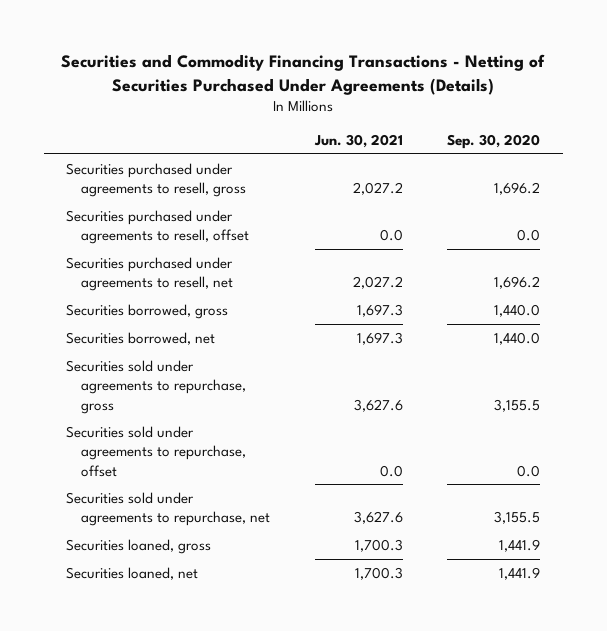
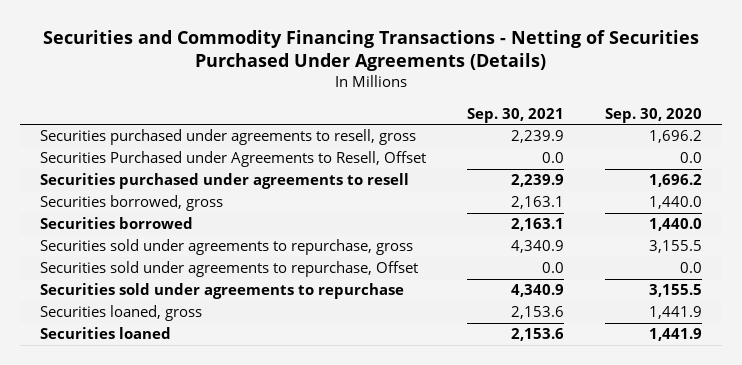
[313,134,403,149] Jun. 30, 2021 -> none
none -> [467,107,565,123] Sep. 30, 2021
[66,209,250,245] Securities purchased under agreements to resell, offset -> [40,151,427,168] Securities Purchased under Agreements to Resell, Offset
[66,256,234,292] Securities purchased under agreements to resell, net -> [40,173,410,190] Securities purchased under agreements to resell
[66,331,216,345] Securities borrowed, net -> [40,217,194,230] Securities borrowed
[66,425,247,477] Securities sold under agreements to repurchase, offset -> [40,261,419,278] Securities sold under agreements to repurchase, Offset
[66,491,271,527] Securities sold under agreements to repurchase, net -> [40,283,405,300] Securities sold under agreements to repurchase
[66,566,199,580] Securities loaned, net -> [40,327,172,340] Securities loaned

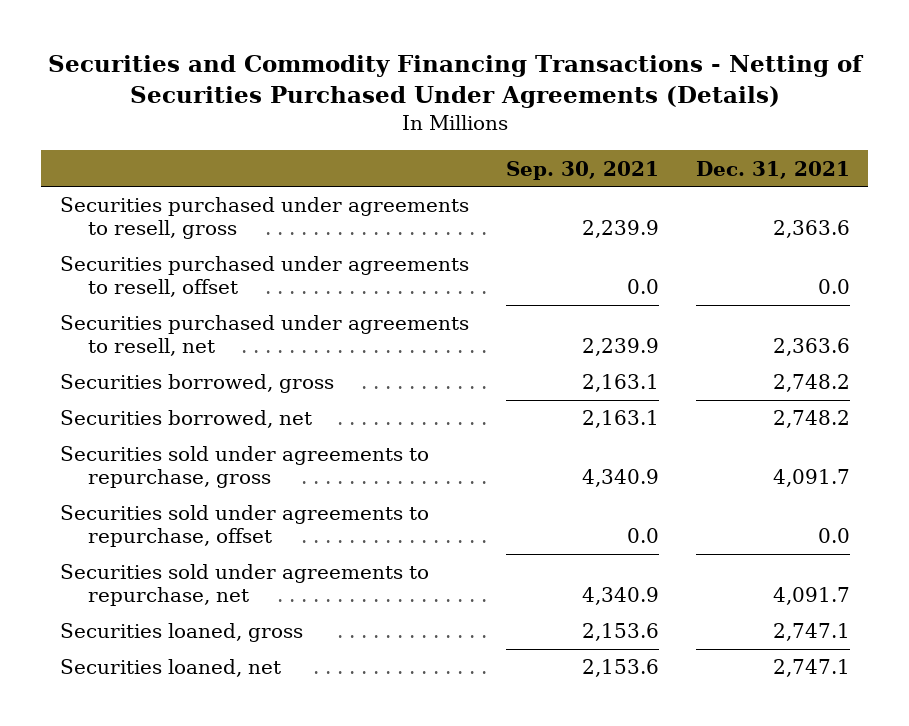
[605,107,703,123] Sep. 30, 2020 -> none
none -> [695,160,850,179] Dec. 31, 2021
[40,151,427,168] Securities Purchased under Agreements to Resell, Offset -> [59,256,469,298] Securities purchased under agreements to resell, offset
[40,173,410,190] Securities purchased under agreements to resell -> [59,315,469,357] Securities purchased under agreements to resell, net
[40,217,194,230] Securities borrowed -> [59,410,312,429] Securities borrowed, net
[40,261,419,278] Securities sold under agreements to repurchase, Offset -> [59,505,429,548] Securities sold under agreements to repurchase, offset
[40,283,405,300] Securities sold under agreements to repurchase -> [59,564,429,607] Securities sold under agreements to repurchase, net
[40,327,172,340] Securities loaned -> [59,659,281,678] Securities loaned, net

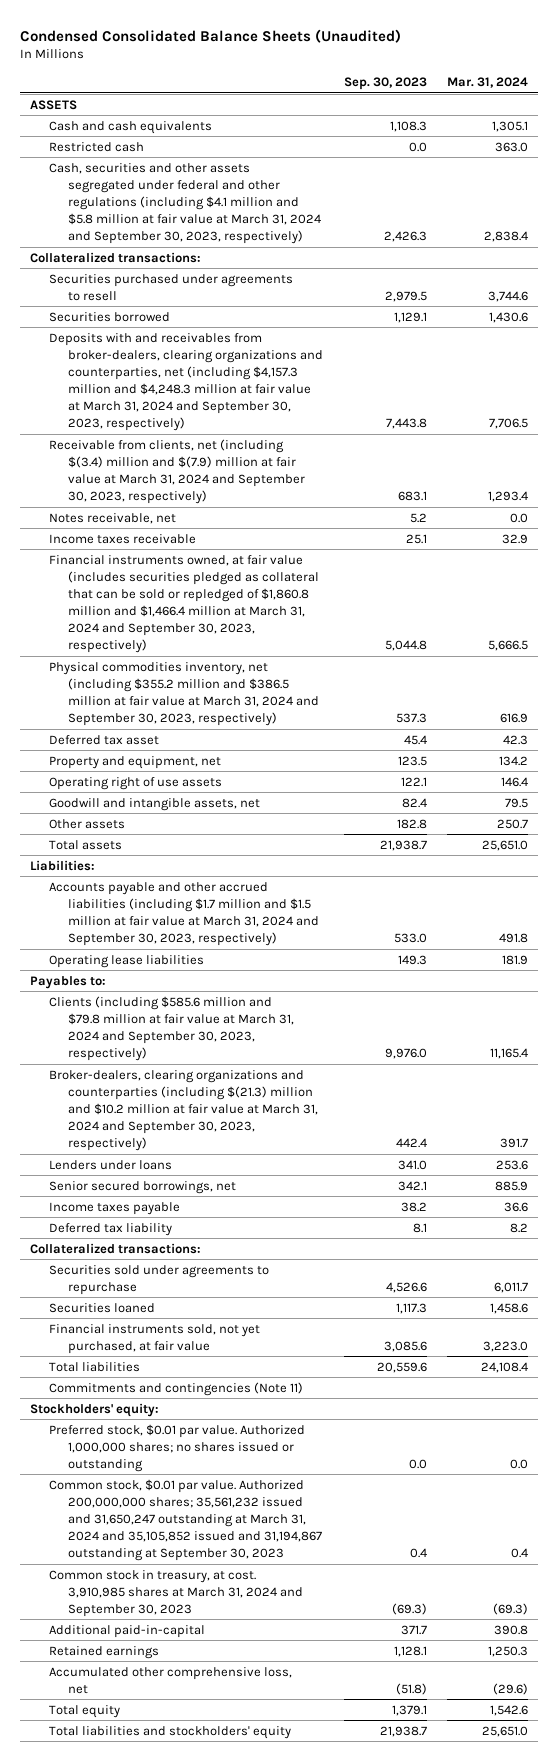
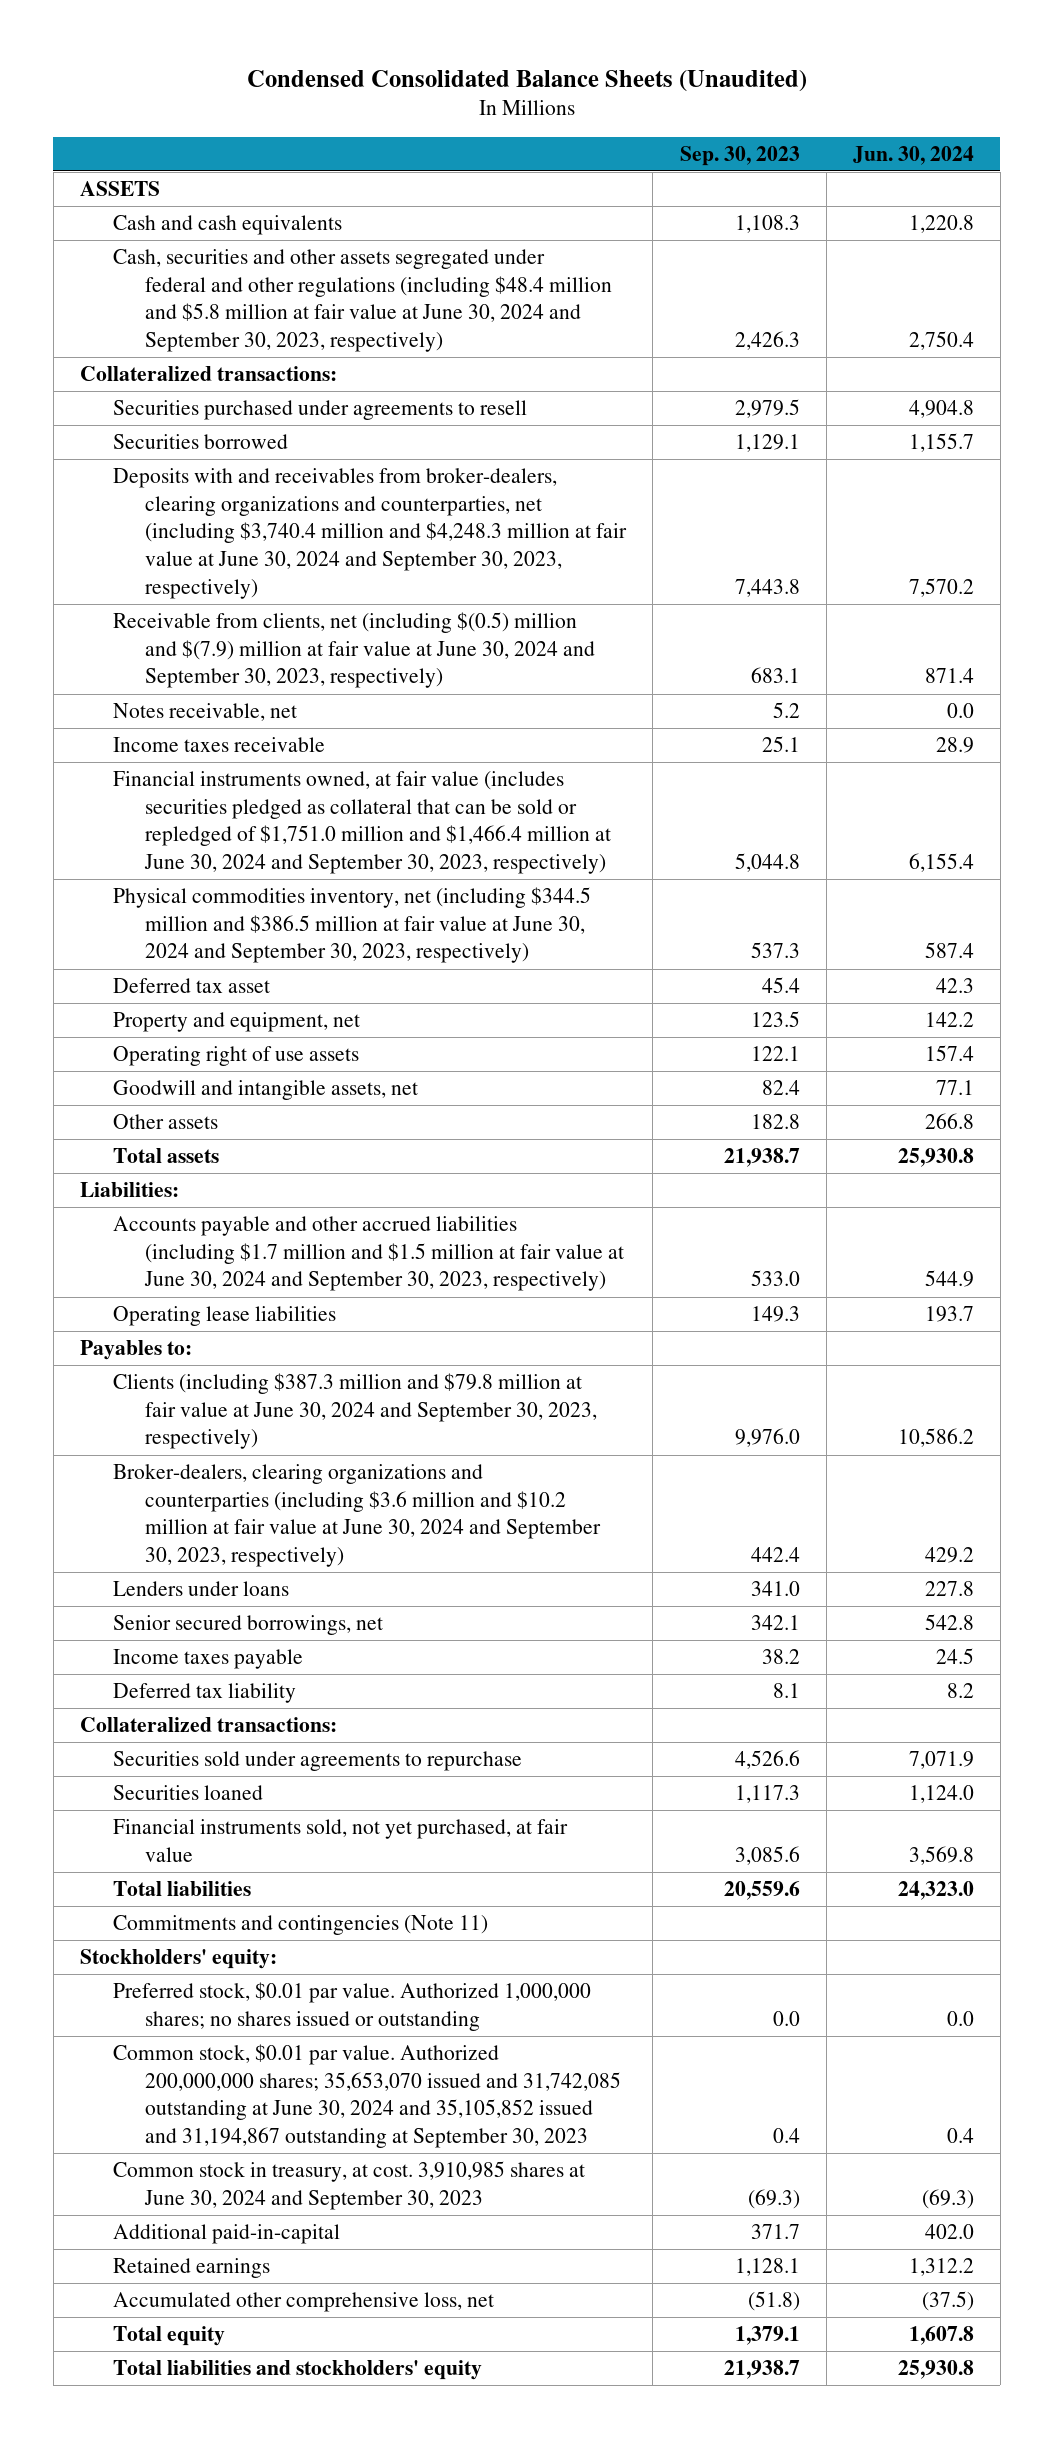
[447,77,529,89] Mar. 31, 2024 -> none
none -> [852,145,974,165] Jun. 30, 2024
[49,141,145,152] Restricted cash -> none
[49,162,322,245] Cash, securities and other assets segregated under federal and other regulations (including $4.1 million and $5.8 million at fair value at March 31, 2024 and September 30, 2023, respectively) -> [112,249,613,353] Cash, securities and other assets segregated under federal and other regulations (including $48.4 million and $5.8 million at fair value at June 30, 2024 and September 30, 2023, respectively)
[49,332,324,432] Deposits with and receivables from broker-dealers, clearing organizations and counterparties, net (including $4,157.3 million and $4,248.3 million at fair value at March 31, 2024 and September 30, 2023, respectively) -> [112,468,628,599] Deposits with and receivables from broker-dealers, clearing organizations and counterparties, net (including $3,740.4 million and $4,248.3 million at fair value at June 30, 2024 and September 30, 2023, respectively)
[49,438,306,505] Receivable from clients, net (including $(3.4) million and $(7.9) million at fair value at March 31, 2024 and September 30, 2023, respectively) -> [112,612,596,689] Receivable from clients, net (including $(0.5) million and $(7.9) million at fair value at June 30, 2024 and September 30, 2023, respectively)
[49,554,320,654] Financial instruments owned, at fair value (includes securities pledged as collateral that can be sold or repledged of $1,860.8 million and $1,466.4 million at March 31, 2024 and September 30, 2023, respectively) -> [112,771,612,875] Financial instruments owned, at fair value (includes securities pledged as collateral that can be sold or repledged of $1,751.0 million and $1,466.4 million at June 30, 2024 and September 30, 2023, respectively)
[49,661,320,727] Physical commodities inventory, net (including $355.2 million and $386.5 million at fair value at March 31, 2024 and September 30, 2023, respectively) -> [112,887,591,964] Physical commodities inventory, net (including $344.5 million and $386.5 million at fair value at June 30, 2024 and September 30, 2023, respectively)
[49,881,320,947] Accounts payable and other accrued liabilities (including $1.7 million and $1.5 million at fair value at March 31, 2024 and September 30, 2023, respectively) -> [112,1216,625,1292] Accounts payable and other accrued liabilities (including $1.7 million and $1.5 million at fair value at June 30, 2024 and September 30, 2023, respectively)
[49,995,295,1062] Clients (including $585.6 million and $79.8 million at fair value at March 31, 2024 and September 30, 2023, respectively) -> [112,1373,598,1450] Clients (including $387.3 million and $79.8 million at fair value at June 30, 2024 and September 30, 2023, respectively)
[49,1069,319,1152] Broker-dealers, clearing organizations and counterparties (including $(21.3) million and $10.2 million at fair value at March 31, 2024 and September 30, 2023, respectively) -> [112,1464,602,1568] Broker-dealers, clearing organizations and counterparties (including $3.6 million and $10.2 million at fair value at June 30, 2024 and September 30, 2023, respectively)
[49,1478,323,1562] Common stock, $0.01 par value. Authorized 200,000,000 shares; 35,561,232 issued and 31,650,247 outstanding at March 31, 2024 and 35,105,852 issued and 31,194,867 outstanding at September 30, 2023 -> [112,2044,622,2149] Common stock, $0.01 par value. Authorized 200,000,000 shares; 35,653,070 issued and 31,742,085 outstanding at June 30, 2024 and 35,105,852 issued and 31,194,867 outstanding at September 30, 2023
[49,1569,304,1618] Common stock in treasury, at cost. 3,910,985 shares at March 31, 2024 and September 30, 2023 -> [112,2161,585,2210] Common stock in treasury, at cost. 3,910,985 shares at June 30, 2024 and September 30, 2023

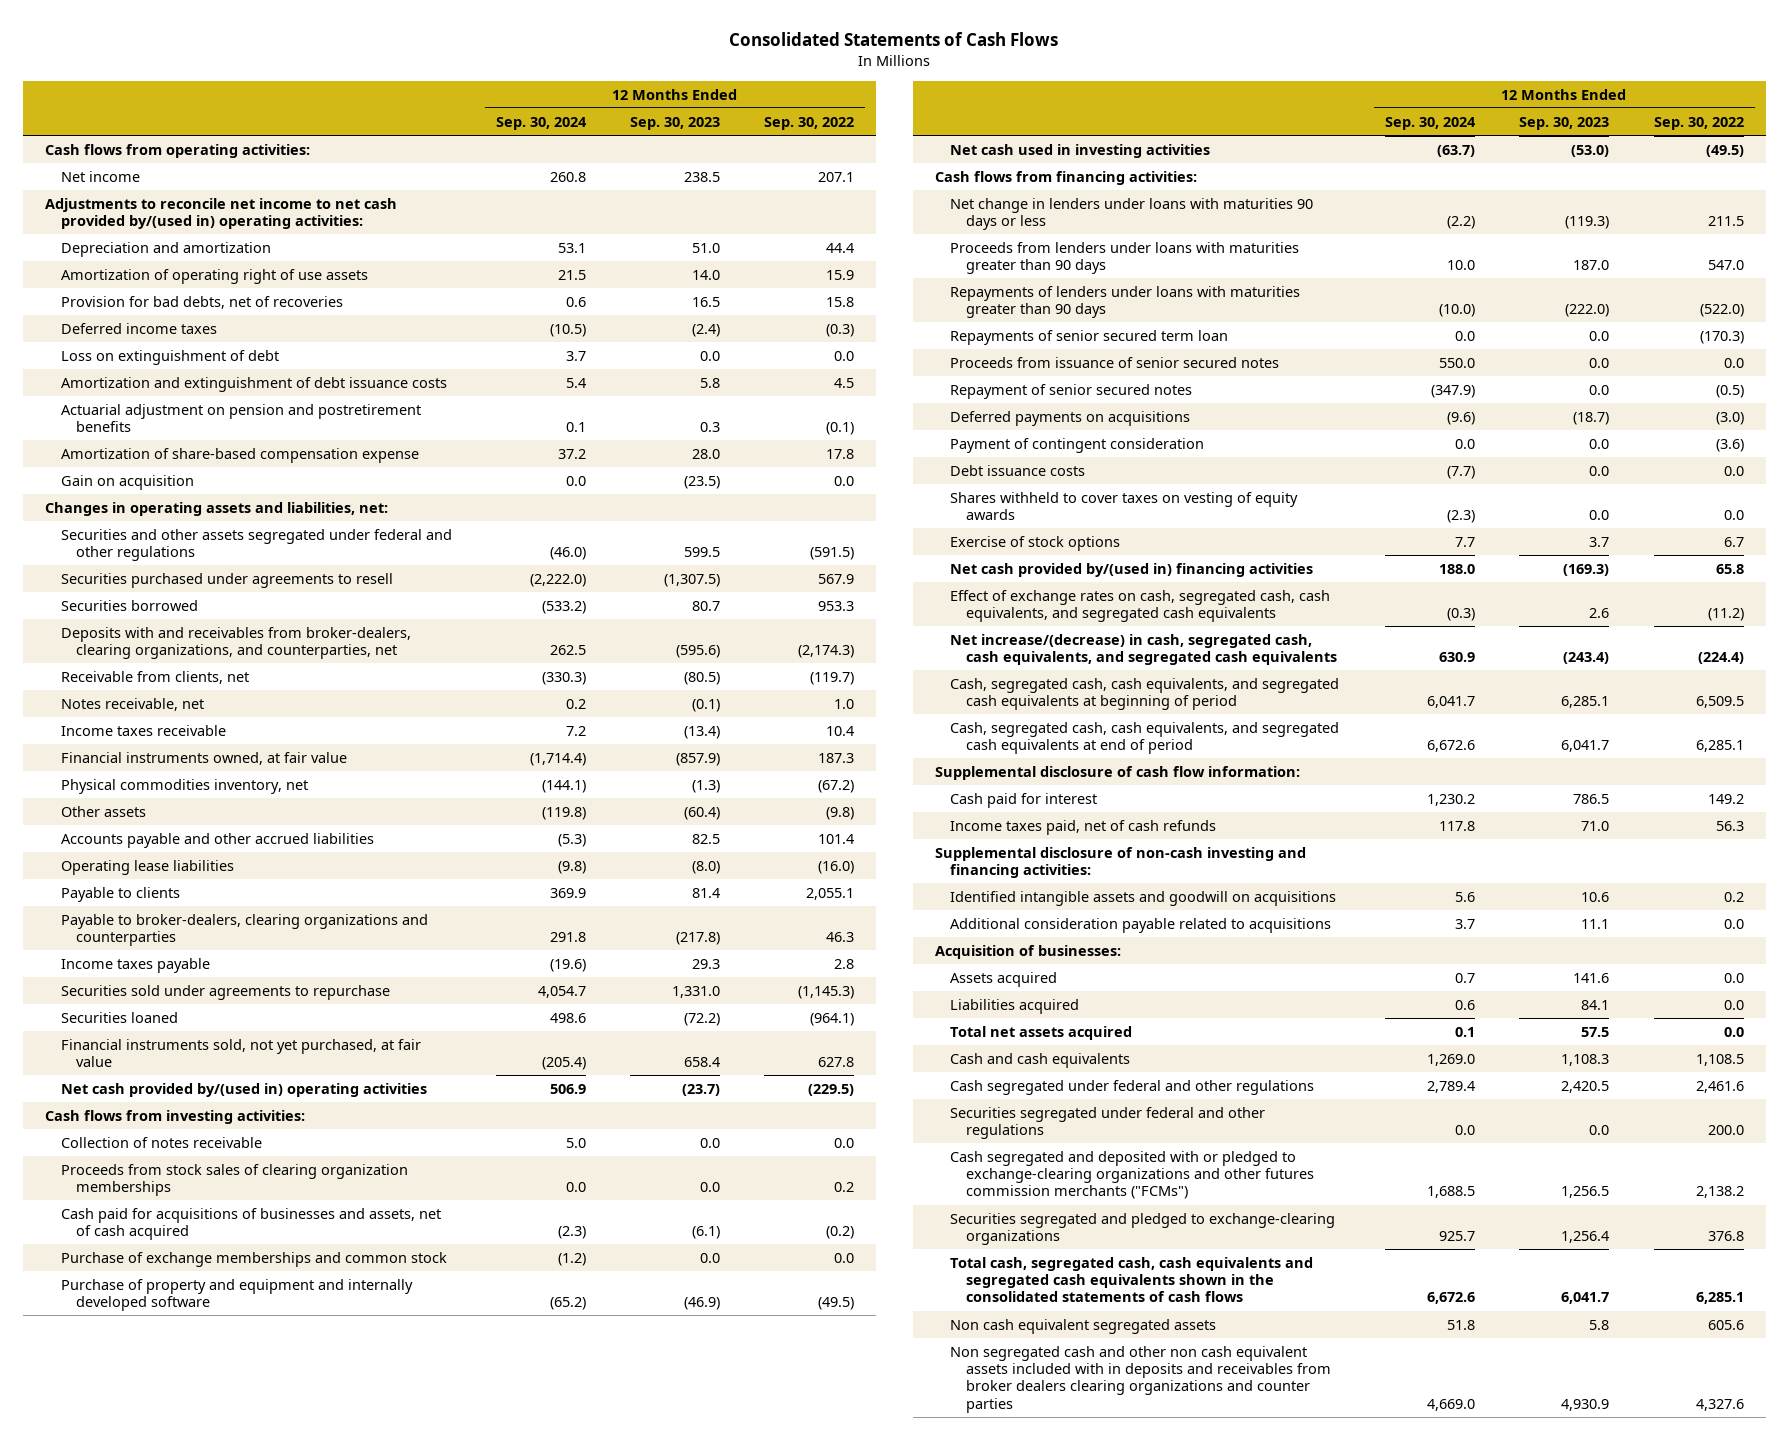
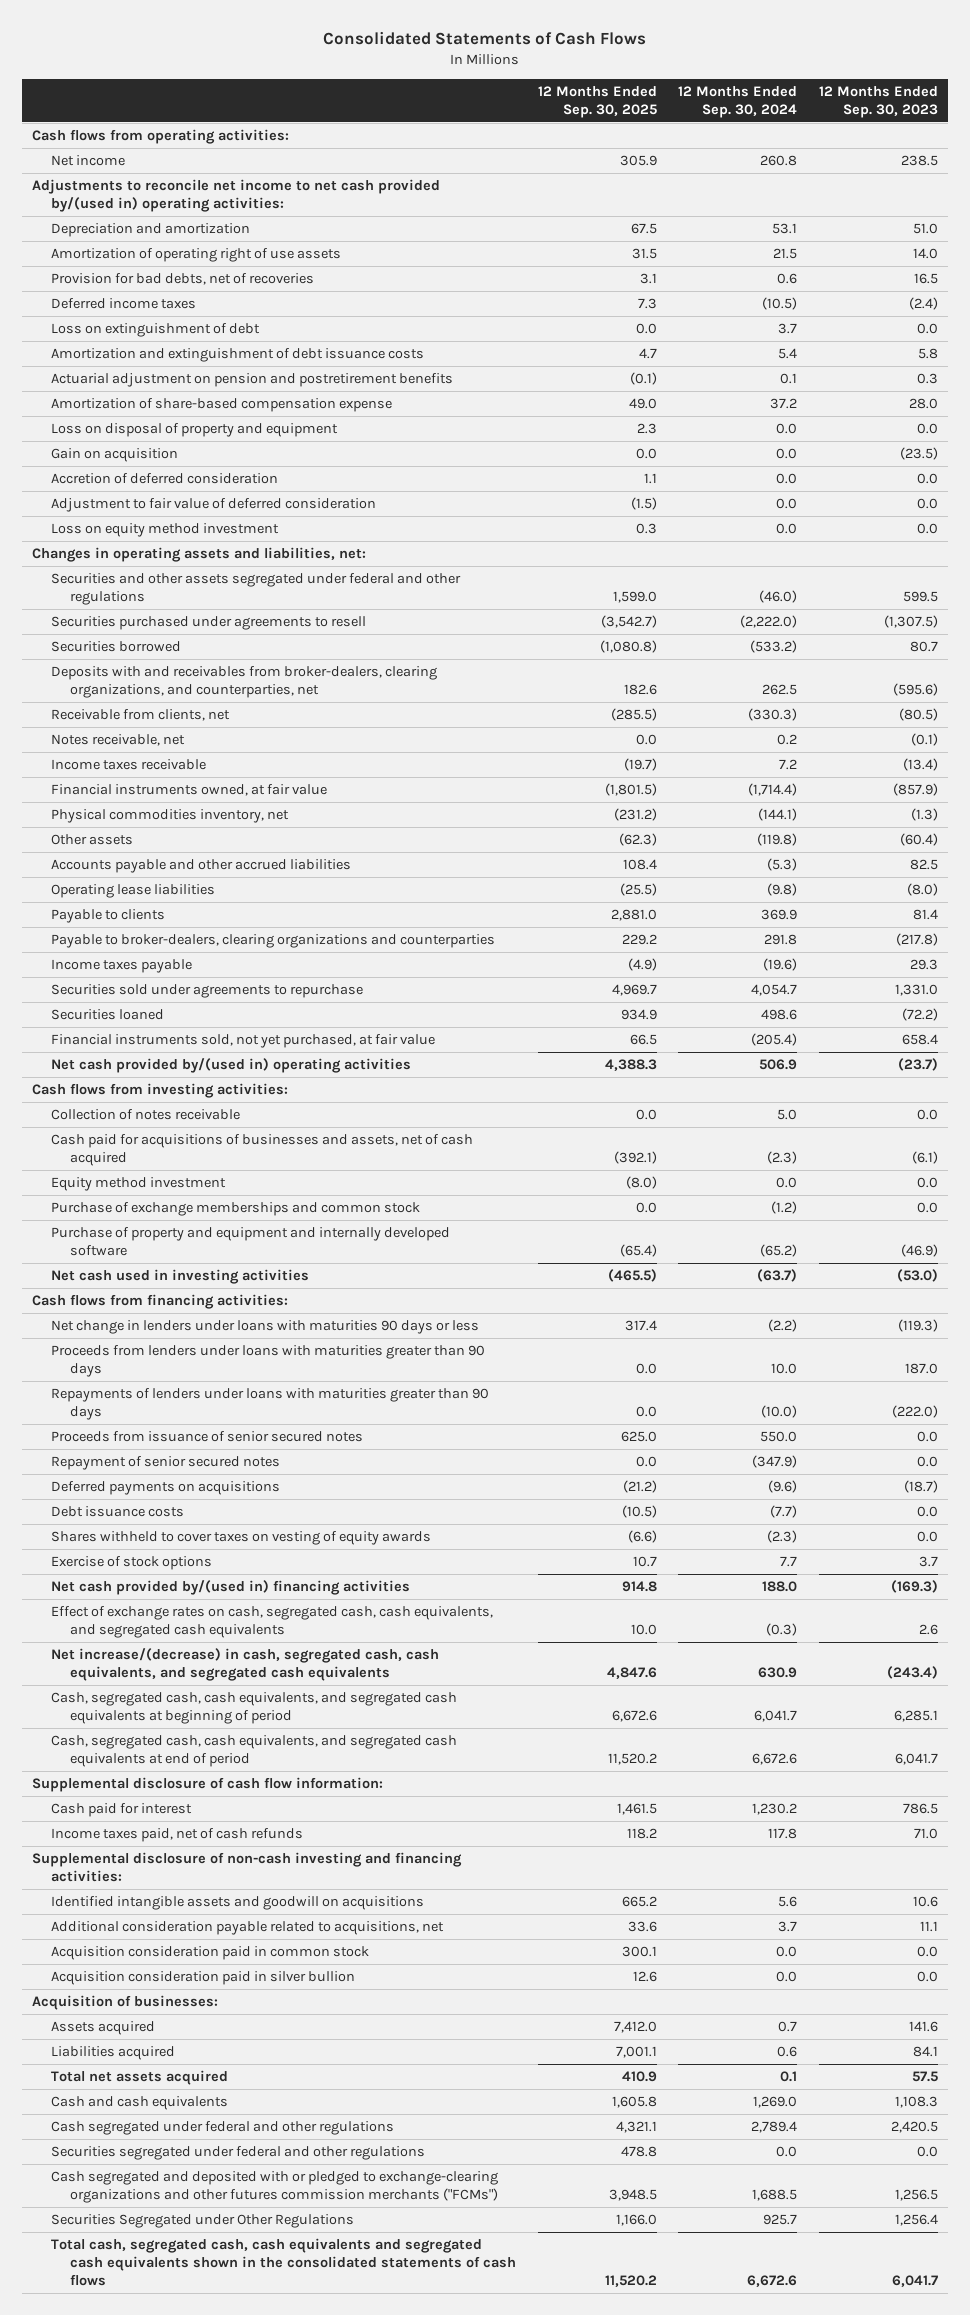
[763,116,854,130] Sep. 30, 2022 -> none
none -> [537,85,657,119] 12 Months Ended Sep. 30, 2025
none -> [51,423,339,438] Loss on disposal of property and equipment
none -> [51,473,279,485] Accretion of deferred consideration
none -> [51,498,377,513] Adjustment to fair value of deferred consideration
none -> [51,523,280,538] Loss on equity method investment
[60,1163,408,1197] Proceeds from stock sales of clearing organization memberships -> none
none -> [51,1177,227,1192] Equity method investment
[950,329,1229,345] Repayments of senior secured term loan -> none
[950,437,1205,453] Payment of contingent consideration -> none
[950,917,1332,933] Additional consideration payable related to acquisitions -> [51,1921,445,1936] Additional consideration payable related to acquisitions, net
none -> [51,1946,370,1961] Acquisition consideration paid in common stock
none -> [51,1971,356,1986] Acquisition consideration paid in silver bullion
[950,1212,1336,1246] Securities segregated and pledged to exchange-clearing organizations -> [51,2214,355,2229] Securities Segregated under Other Regulations
[950,1318,1217,1334] Non cash equivalent segregated assets -> none
[950,1345,1331,1413] Non segregated cash and other non cash equivalent assets included with in deposits and receivables from broker dealers clearing organizations and counter parties -> none

